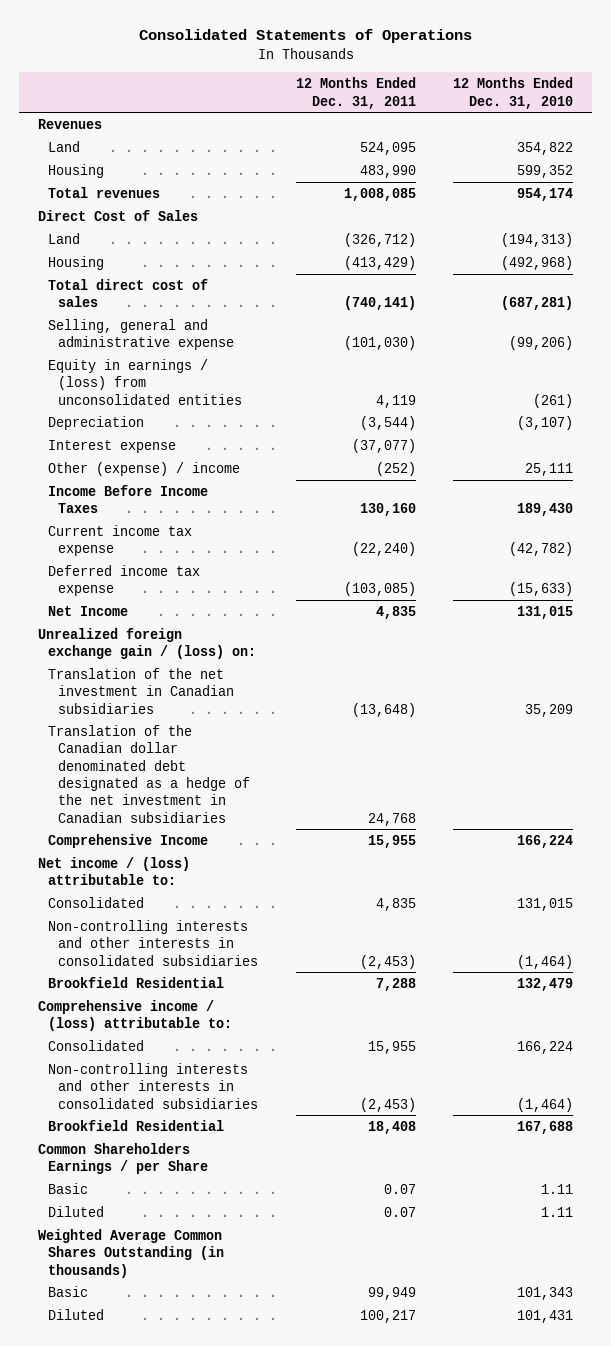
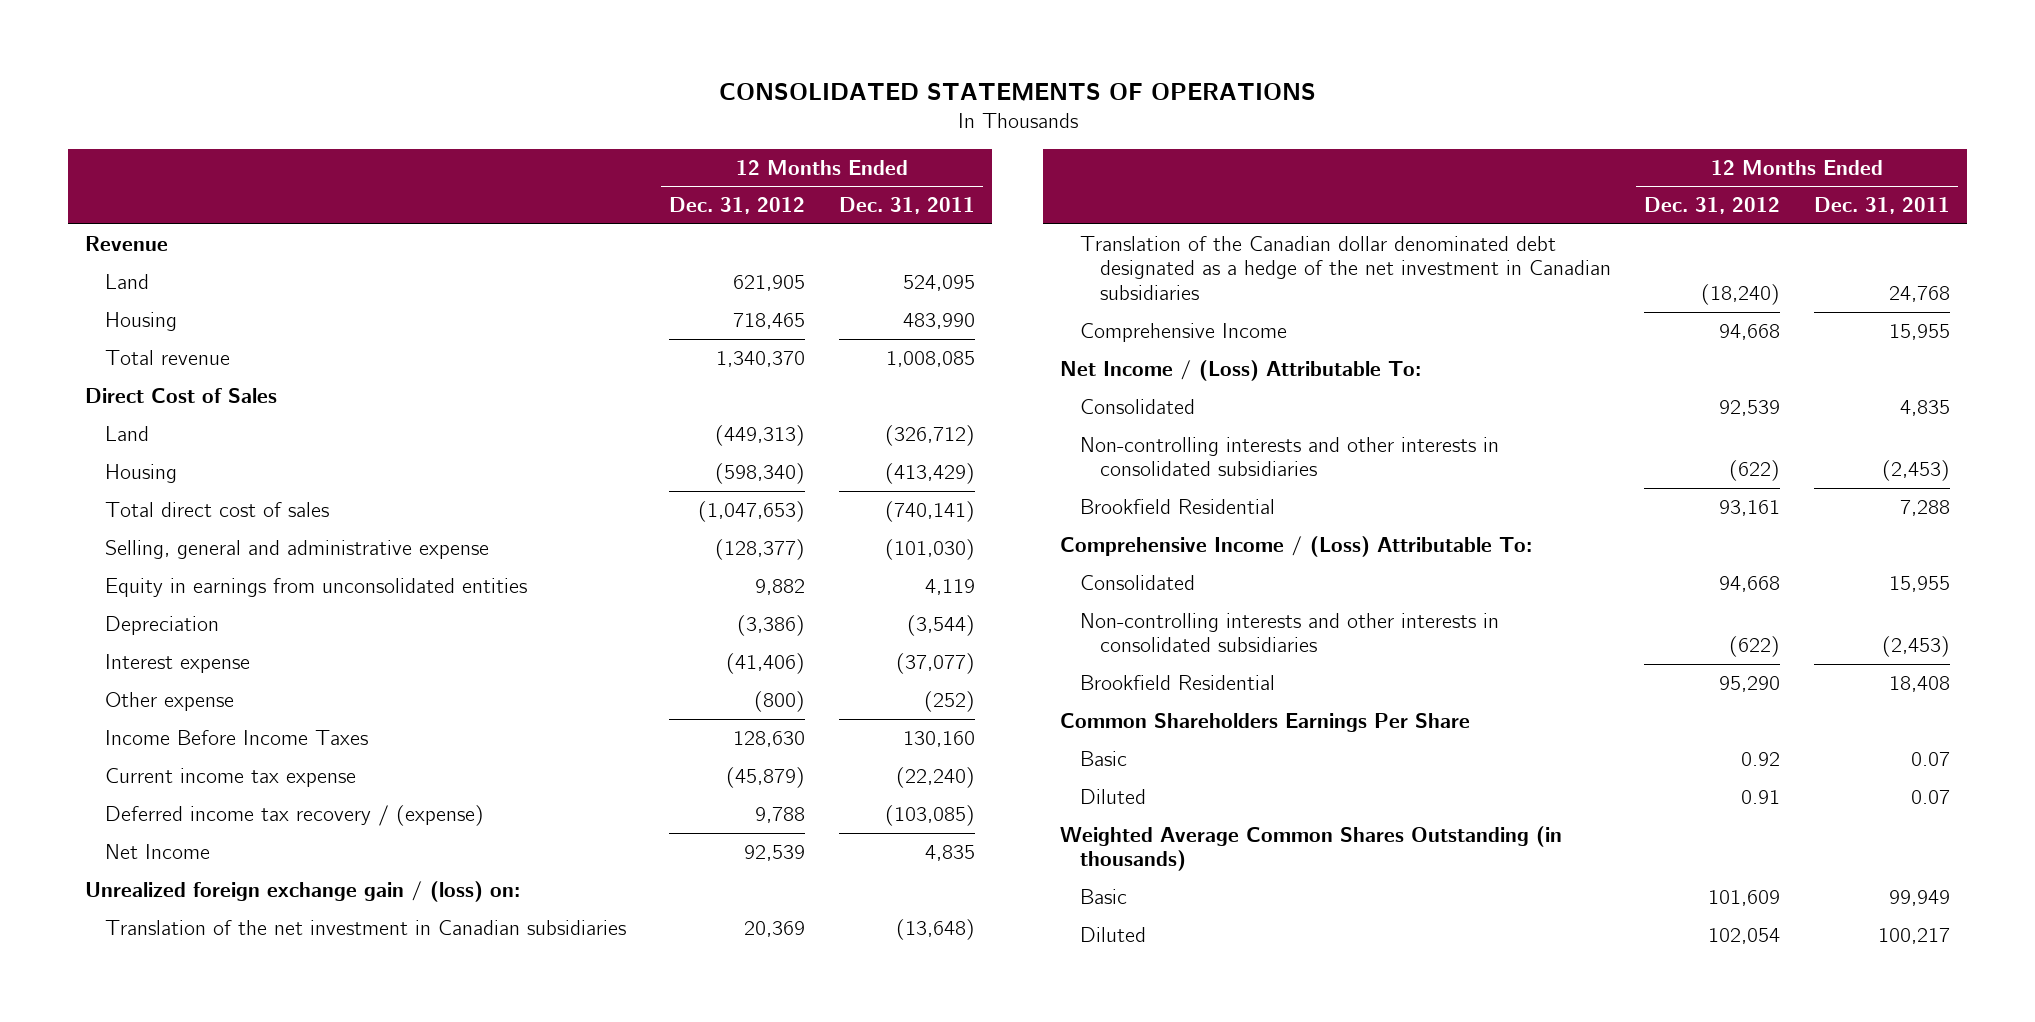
[138,29,472,44] Consolidated Statements of Operations -> [718,83,1316,102] CONSOLIDATED STATEMENTS OF OPERATIONS
[453,77,574,109] 12 Months Ended Dec. 31, 2010 -> none
none -> [669,197,806,215] Dec. 31, 2012
[38,118,103,129] Revenues -> [85,235,169,251] Revenue
[48,186,161,198] Total revenues -> [104,349,230,365] Total revenue
[48,358,242,405] Equity in earnings / (loss) from unconsolidated entities -> [104,577,527,597] Equity in earnings from unconsolidated entities
[48,461,241,476] Other (expense) / income -> [104,691,234,711] Other expense
[48,564,201,597] Deferred income tax expense -> [104,804,484,826] Deferred income tax recovery / (expense)
[38,856,191,886] Net income / (loss) attributable to: -> [1060,359,1422,381] Net Income / (Loss) Attributable To:
[38,999,233,1032] Comprehensive income / (loss) attributable to: -> [1060,535,1533,557] Comprehensive Income / (Loss) Attributable To:
[38,1142,209,1175] Common Shareholders Earnings / per Share -> [1060,712,1471,732] Common Shareholders Earnings Per Share

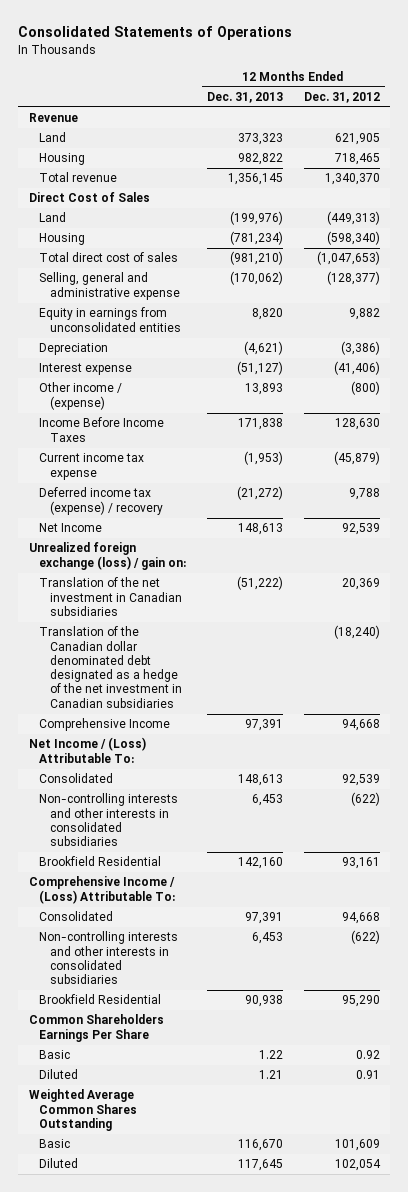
[718,83,1316,102] CONSOLIDATED STATEMENTS OF OPERATIONS -> [18,26,293,41] Consolidated Statements of Operations
[839,197,976,215] Dec. 31, 2011 -> none
none -> [206,91,283,103] Dec. 31, 2013
[104,691,234,711] Other expense -> [39,382,123,410] Other income / (expense)
[104,804,484,826] Deferred income tax recovery / (expense) -> [39,487,163,515] Deferred income tax (expense) / recovery
[85,880,521,902] Unrealized foreign exchange gain / (loss) on: -> [28,542,187,570] Unrealized foreign exchange (loss) / gain on:
[1060,825,1563,872] Weighted Average Common Shares Outstanding (in thousands) -> [28,1089,138,1131] Weighted Average Common Shares Outstanding

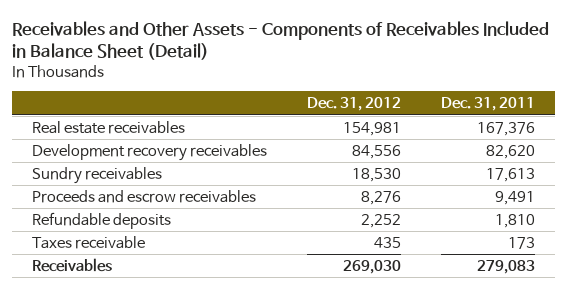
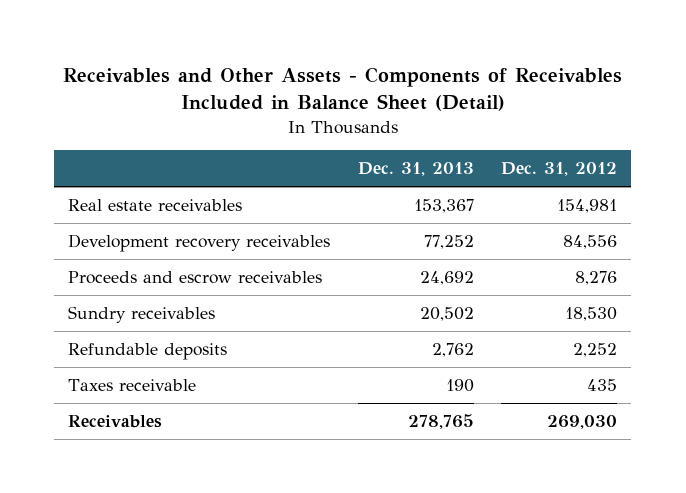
[440,97,535,112] Dec. 31, 2011 -> none
none -> [357,162,474,177] Dec. 31, 2013
[31,167,162,185] Sundry receivables -> [68,306,216,324] Sundry receivables

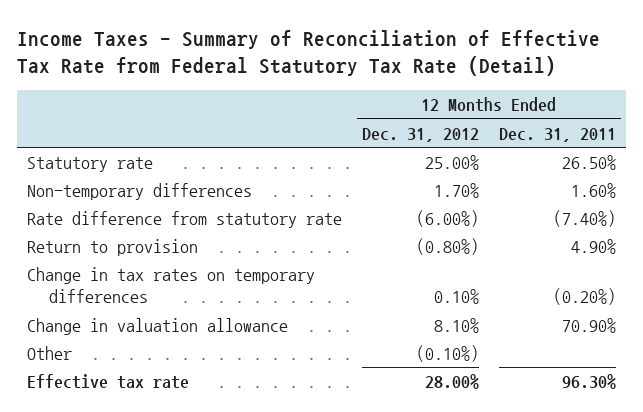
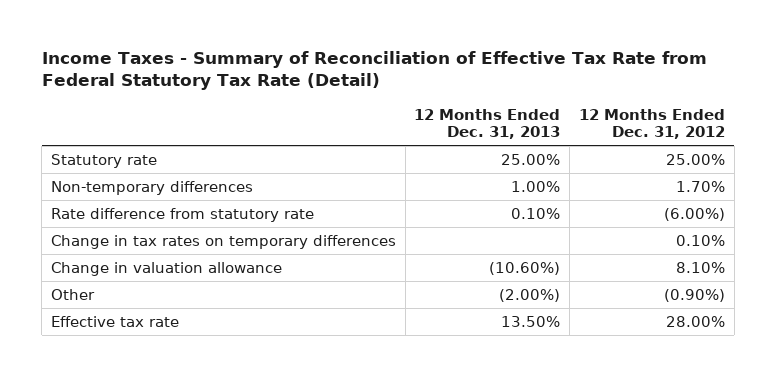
[498,127,616,142] Dec. 31, 2011 -> none
none -> [414,108,561,140] 12 Months Ended Dec. 31, 2013
[26,238,198,256] Return to provision -> none
[415,344,479,362] (0.10%) -> [663,288,725,302] (0.90%)

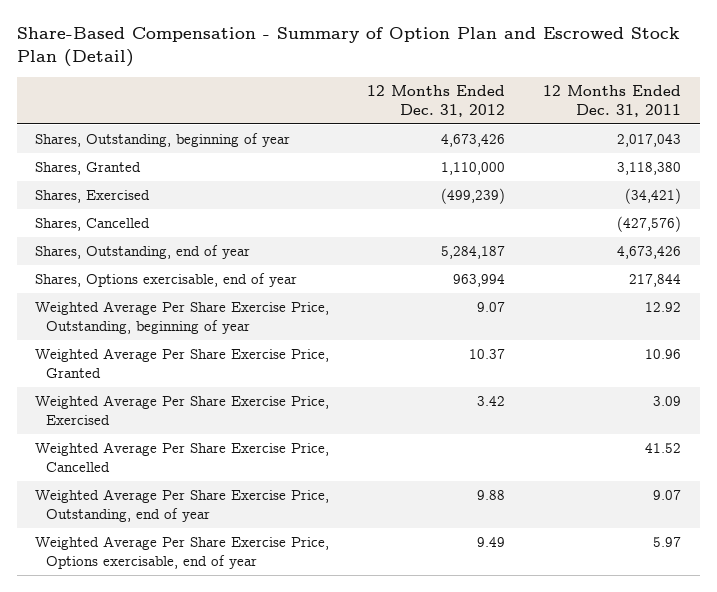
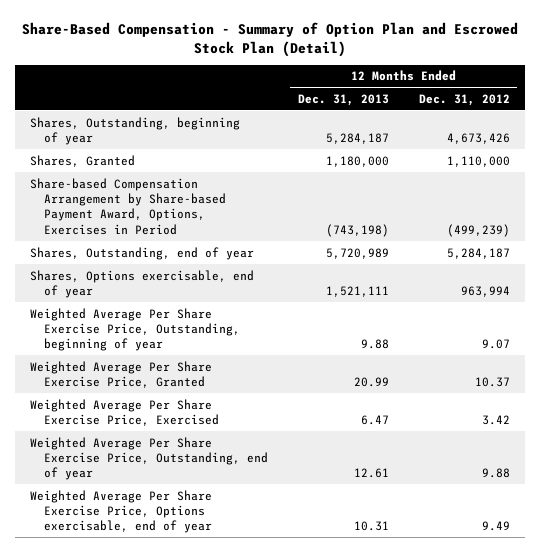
[543,84,682,117] 12 Months Ended Dec. 31, 2011 -> none
none -> [297,93,389,106] Dec. 31, 2013
[35,217,151,231] Shares, Cancelled -> none
[35,189,151,203] Shares, Exercised -> [29,177,226,235] Share-based Compensation Arrangement by Share-based Payment Award, Options, Exercises in Period
[35,441,330,472] Weighted Average Per Share Exercise Price, Cancelled -> none

